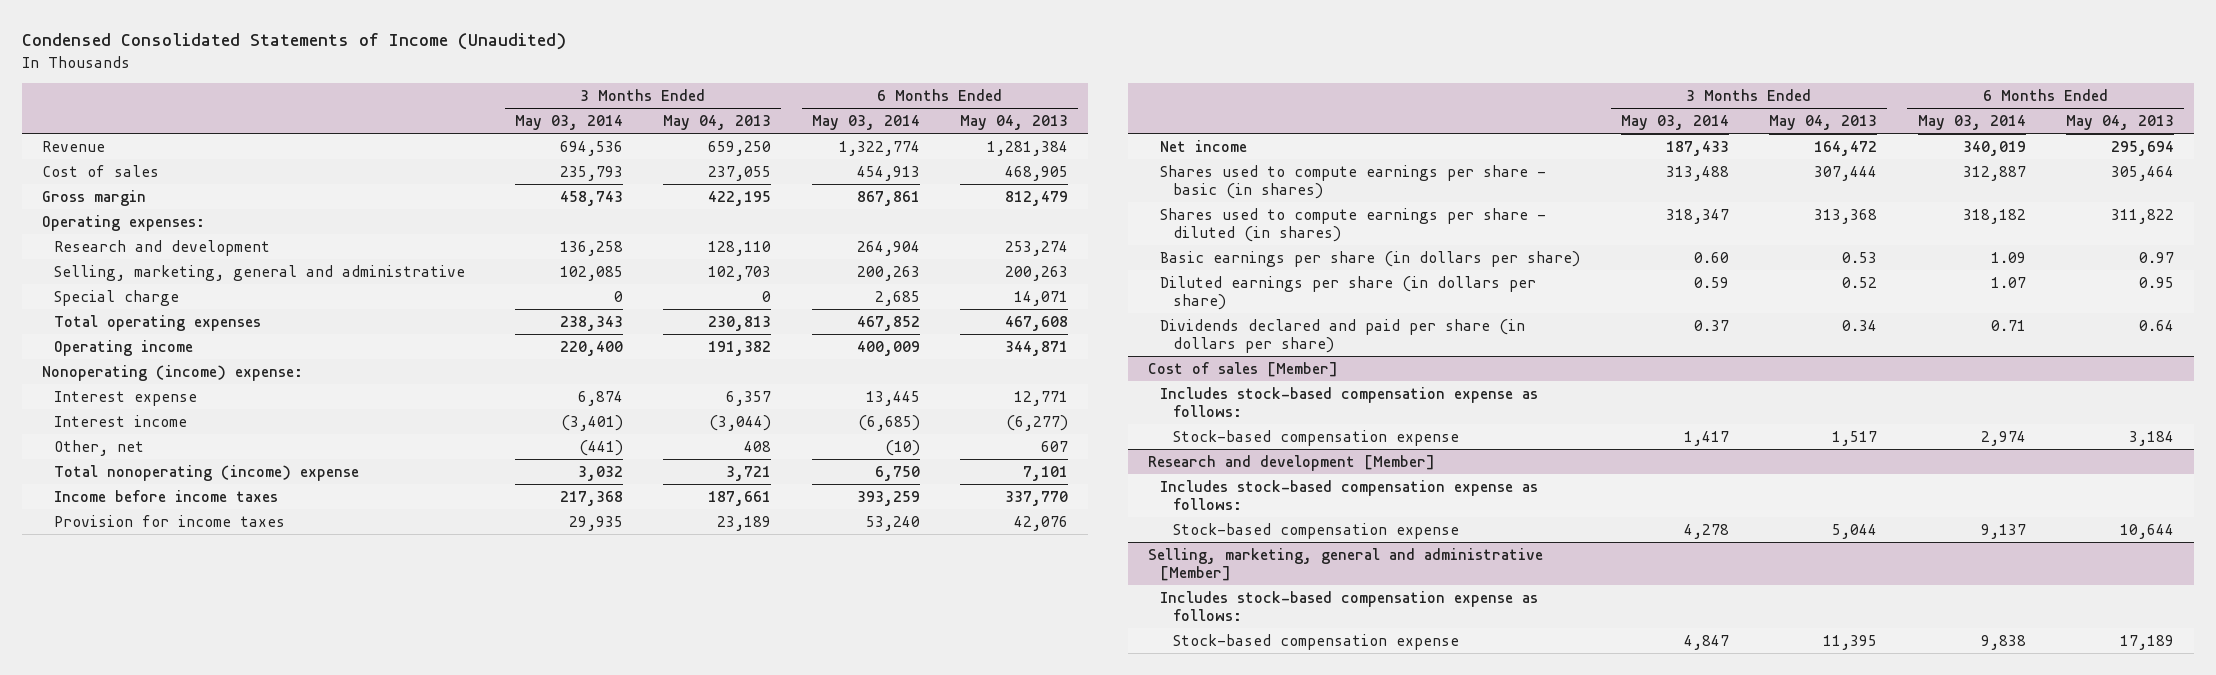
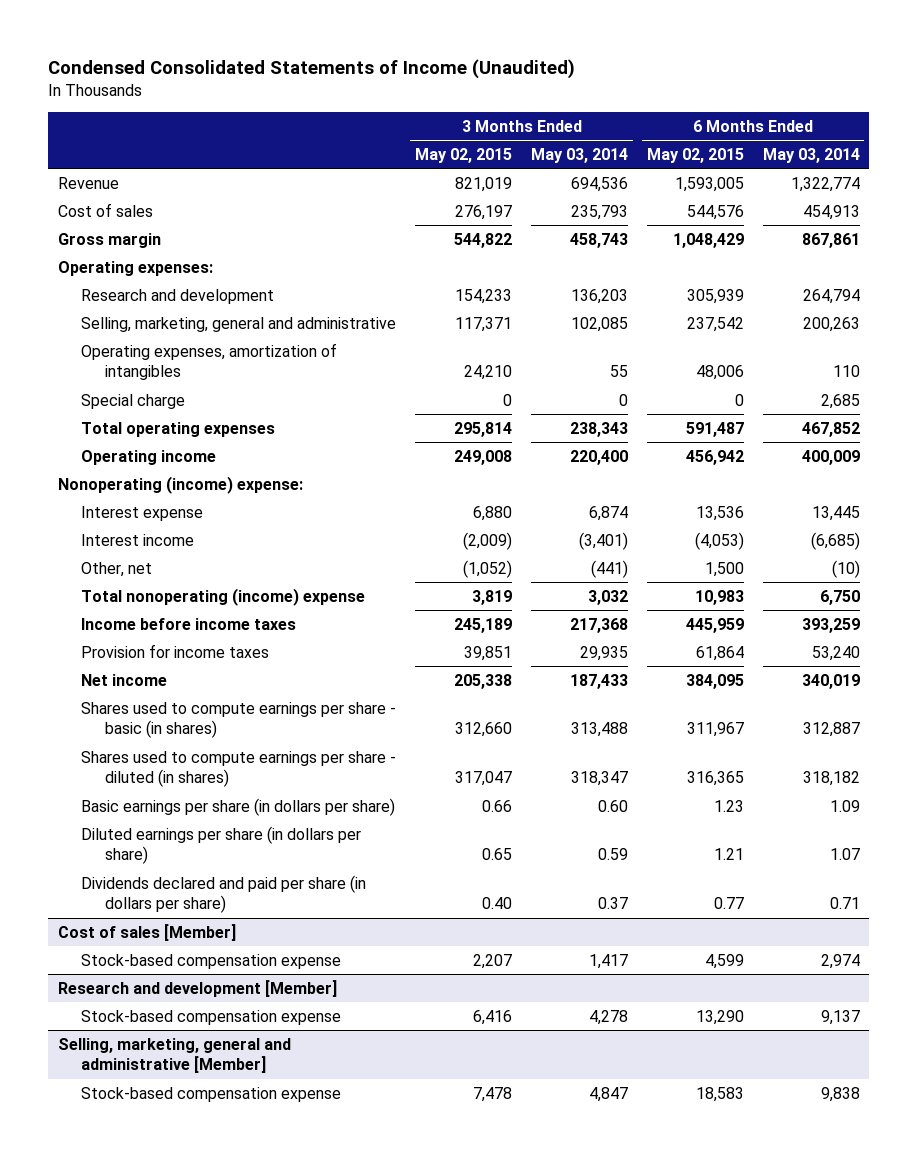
[663,115,772,131] May 04, 2013 -> none
[960,115,1069,131] May 04, 2013 -> none
none -> [415,148,513,164] May 02, 2015
none -> [646,148,744,164] May 02, 2015
[559,240,623,256] 136,258 -> [570,288,628,304] 136,203
[856,240,920,256] 264,904 -> [802,288,860,304] 264,794
none -> [81,342,338,381] Operating expenses, amortization of intangibles
[1160,386,1539,418] Includes stock-based compensation expense as follows: -> none
[1160,479,1539,511] Includes stock-based compensation expense as follows: -> none
[1160,590,1539,622] Includes stock-based compensation expense as follows: -> none

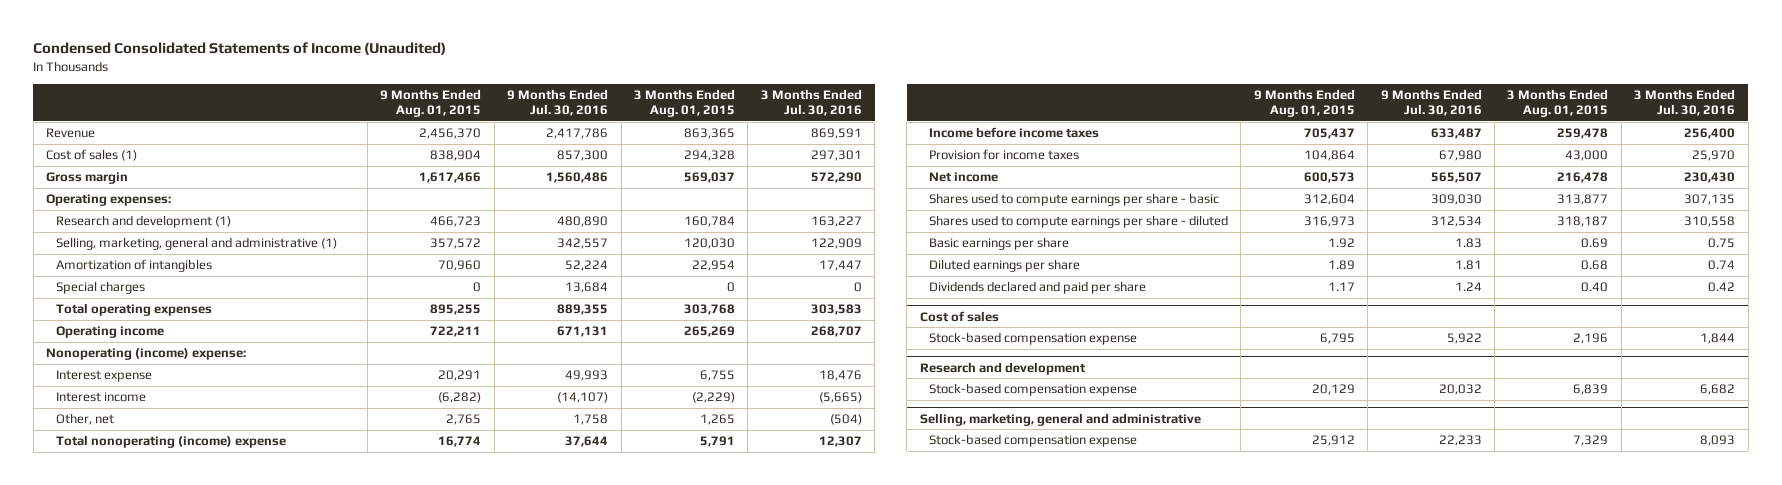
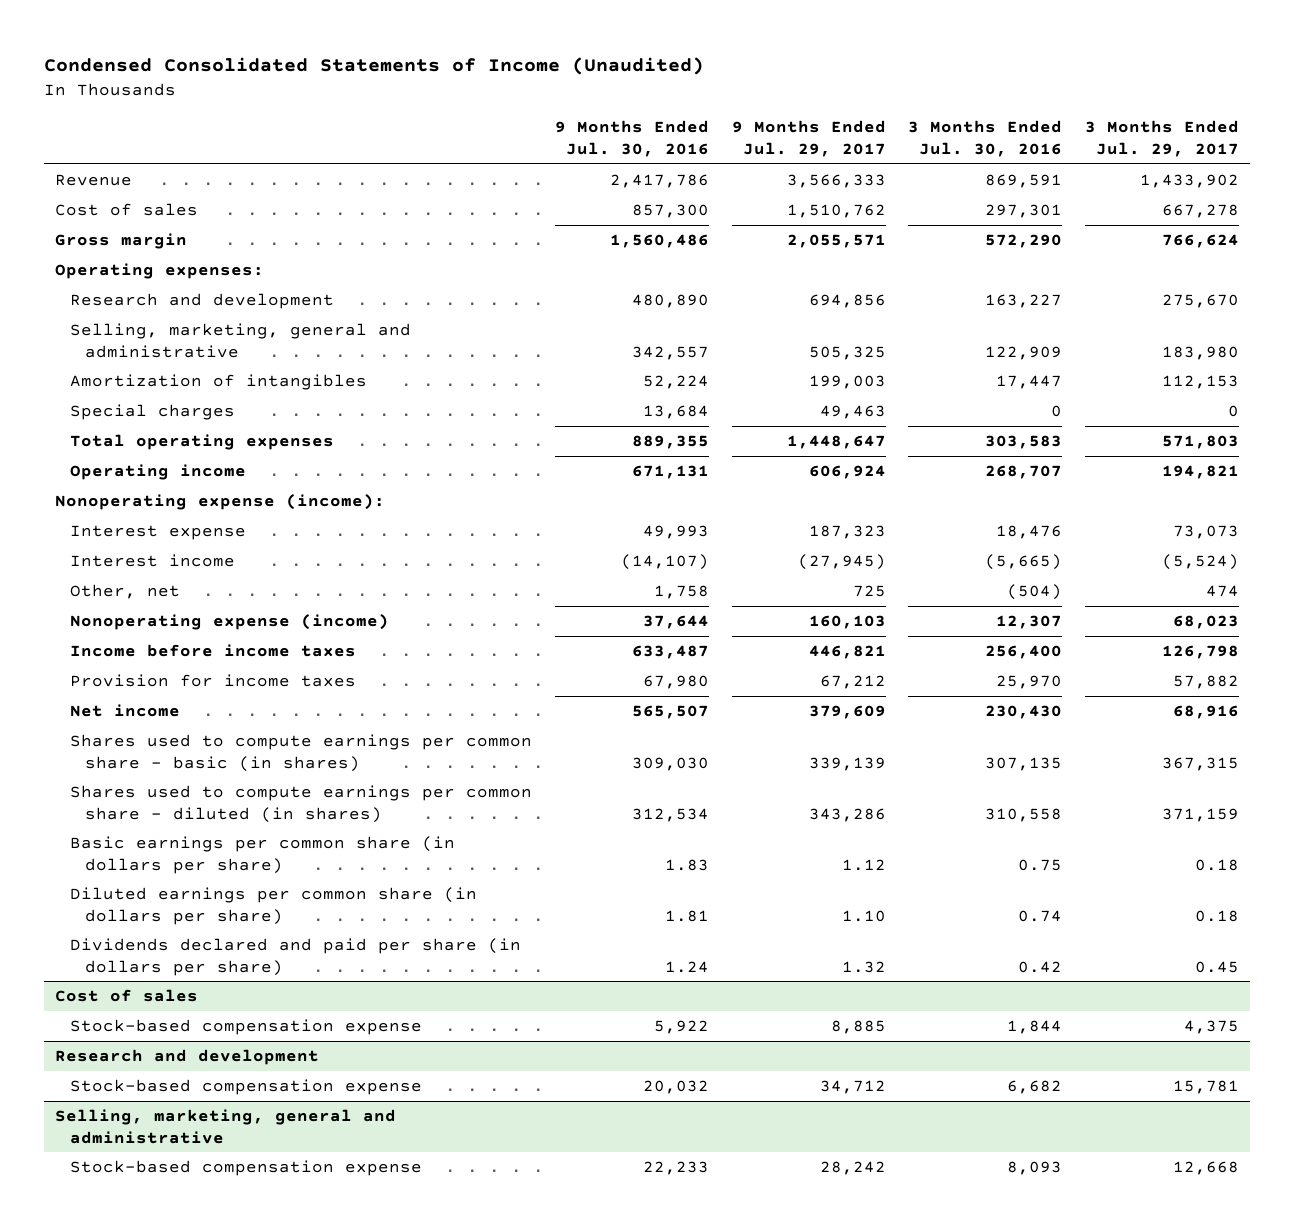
[380,88,482,117] 9 Months Ended Aug. 01, 2015 -> none
[634,88,736,117] 3 Months Ended Aug. 01, 2015 -> none
none -> [731,120,886,158] 9 Months Ended Jul. 29, 2017
none -> [1084,120,1239,158] 3 Months Ended Jul. 29, 2017
[46,149,138,162] Cost of sales (1) -> [55,202,199,216] Cost of sales
[55,215,231,229] Research and development (1) -> [70,292,335,309] Research and development
[55,237,337,251] Selling, marketing, general and administrative (1) -> [70,322,412,358] Selling, marketing, general and administrative
[46,348,247,361] Nonoperating (income) expense: -> [55,493,386,510] Nonoperating expense (income):
[55,435,286,449] Total nonoperating (income) expense -> [70,613,390,630] Nonoperating expense (income)
[928,193,1219,207] Shares used to compute earnings per share - basic -> [70,733,533,772] Shares used to compute earnings per common share - basic (in shares)
[928,215,1228,229] Shares used to compute earnings per share - diluted -> [70,784,533,823] Shares used to compute earnings per common share - diluted (in shares)
[928,237,1069,251] Basic earnings per share -> [70,835,456,874] Basic earnings per common share (in dollars per share)
[928,259,1080,273] Diluted earnings per share -> [70,886,478,925] Diluted earnings per common share (in dollars per share)
[928,281,1146,295] Dividends declared and paid per share -> [70,937,522,976] Dividends declared and paid per share (in dollars per share)

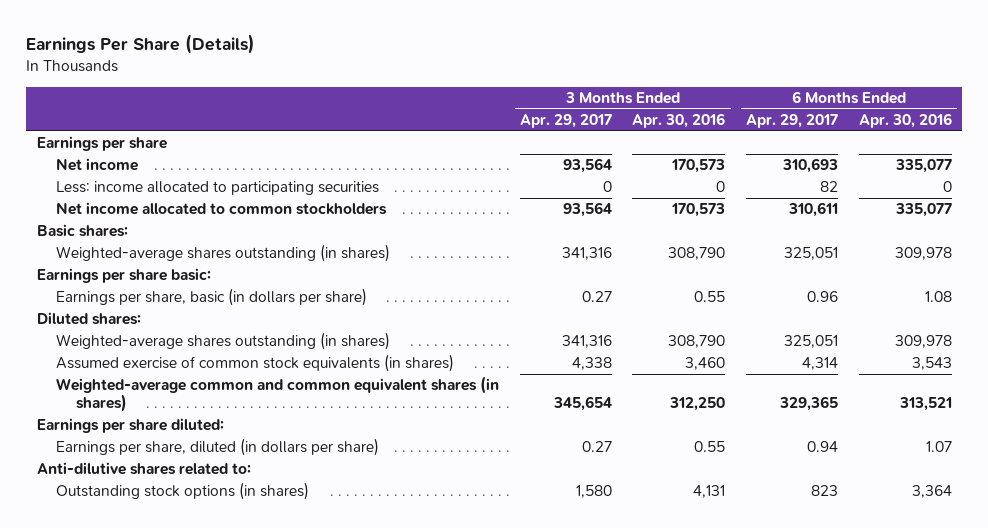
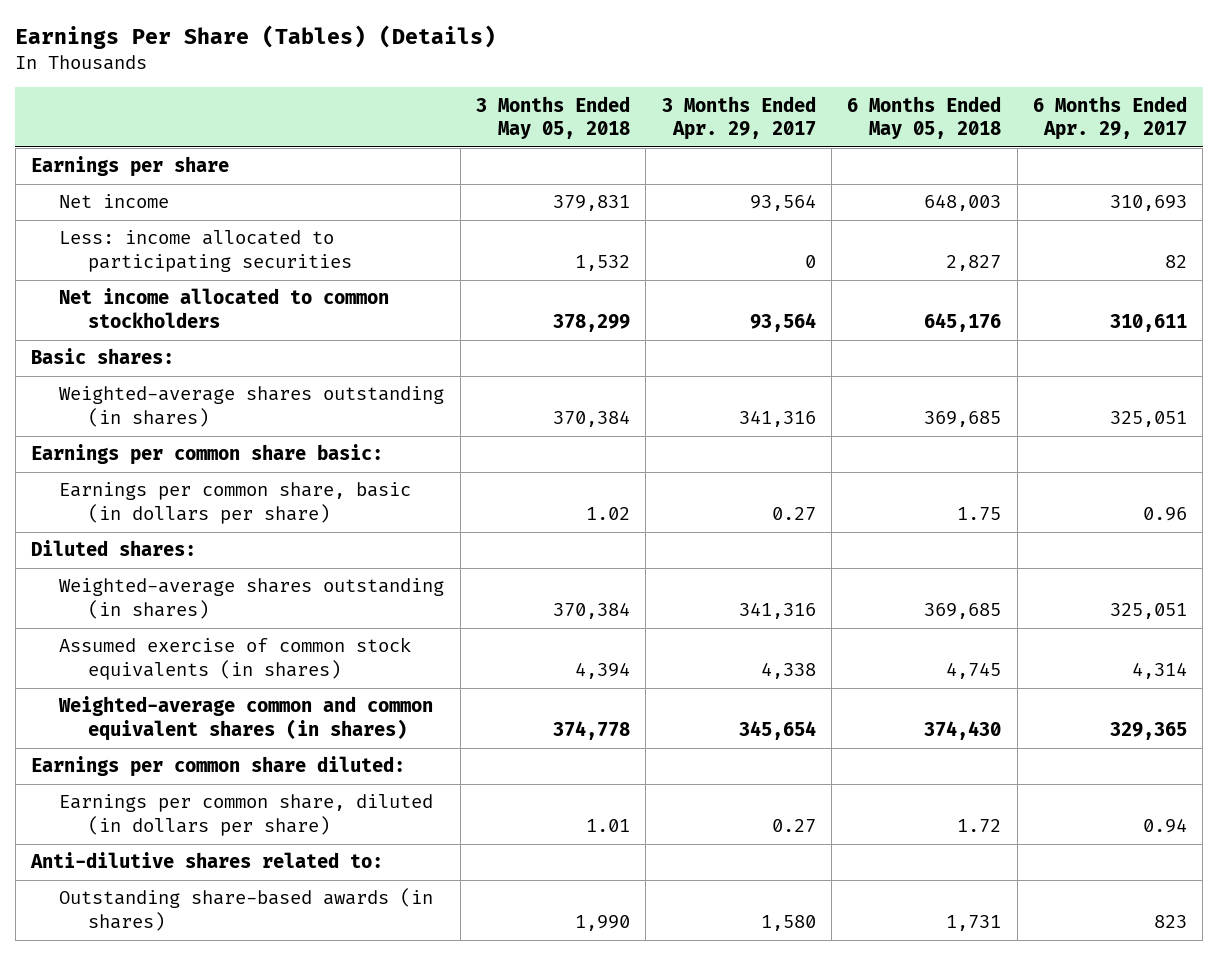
[26,34,256,55] Earnings Per Share (Details) -> [15,24,497,49] Earnings Per Share (Tables) (Details)
[632,112,726,128] Apr. 30, 2016 -> none
[858,112,952,128] Apr. 30, 2016 -> none
none -> [476,95,631,140] 3 Months Ended May 05, 2018
none -> [847,95,1002,140] 6 Months Ended May 05, 2018
[36,268,211,284] Earnings per share basic: -> [31,444,384,466] Earnings per common share basic:
[56,288,368,307] Earnings per share, basic (in dollars per share) -> [59,482,412,525] Earnings per common share, basic (in dollars per share)
[36,418,224,434] Earnings per share diluted: -> [31,756,406,778] Earnings per common share diluted:
[56,438,380,457] Earnings per share, diluted (in dollars per share) -> [59,794,434,837] Earnings per common share, diluted (in dollars per share)
[56,482,310,501] Outstanding stock options (in shares) -> [59,888,434,932] Outstanding share-based awards (in shares)

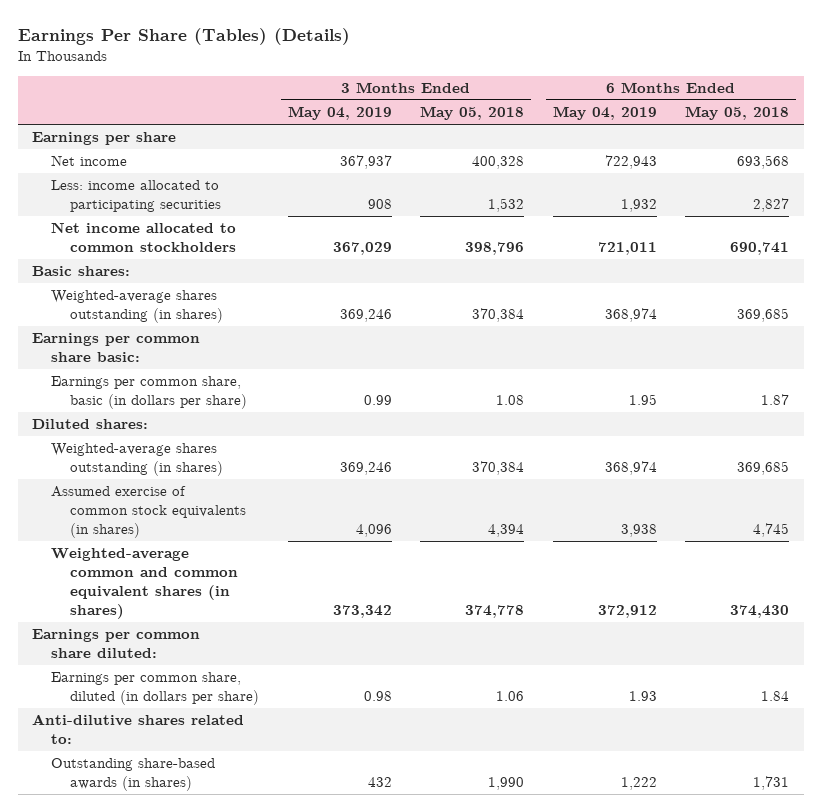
[661,95,816,141] 3 Months Ended Apr. 29, 2017 -> none
[1033,95,1188,141] 6 Months Ended Apr. 29, 2017 -> none
none -> [287,106,392,121] May 04, 2019
none -> [552,106,657,121] May 04, 2019
[553,195,631,212] 379,831 -> [472,156,525,170] 400,328
[924,194,1002,212] 648,003 -> [737,155,790,170] 693,568
[553,314,631,333] 378,299 -> [465,242,525,256] 398,796
[924,313,1002,333] 645,176 -> [730,242,790,256] 690,741
[586,507,631,521] 1.02 -> [496,395,525,406] 1.08
[957,507,1002,521] 1.75 -> [761,394,790,406] 1.87
[586,819,631,833] 1.01 -> [496,691,525,702] 1.06
[957,819,1002,833] 1.72 -> [761,691,790,702] 1.84

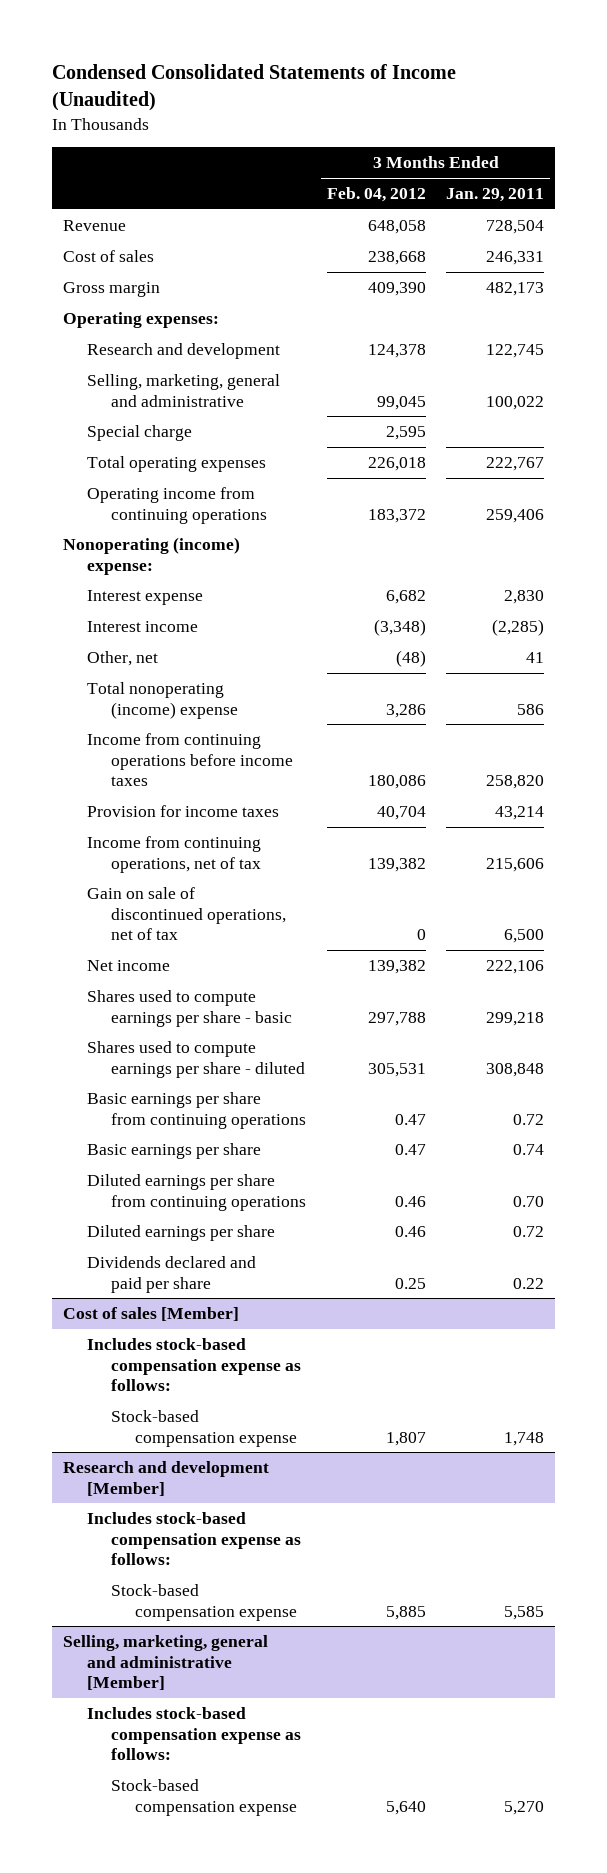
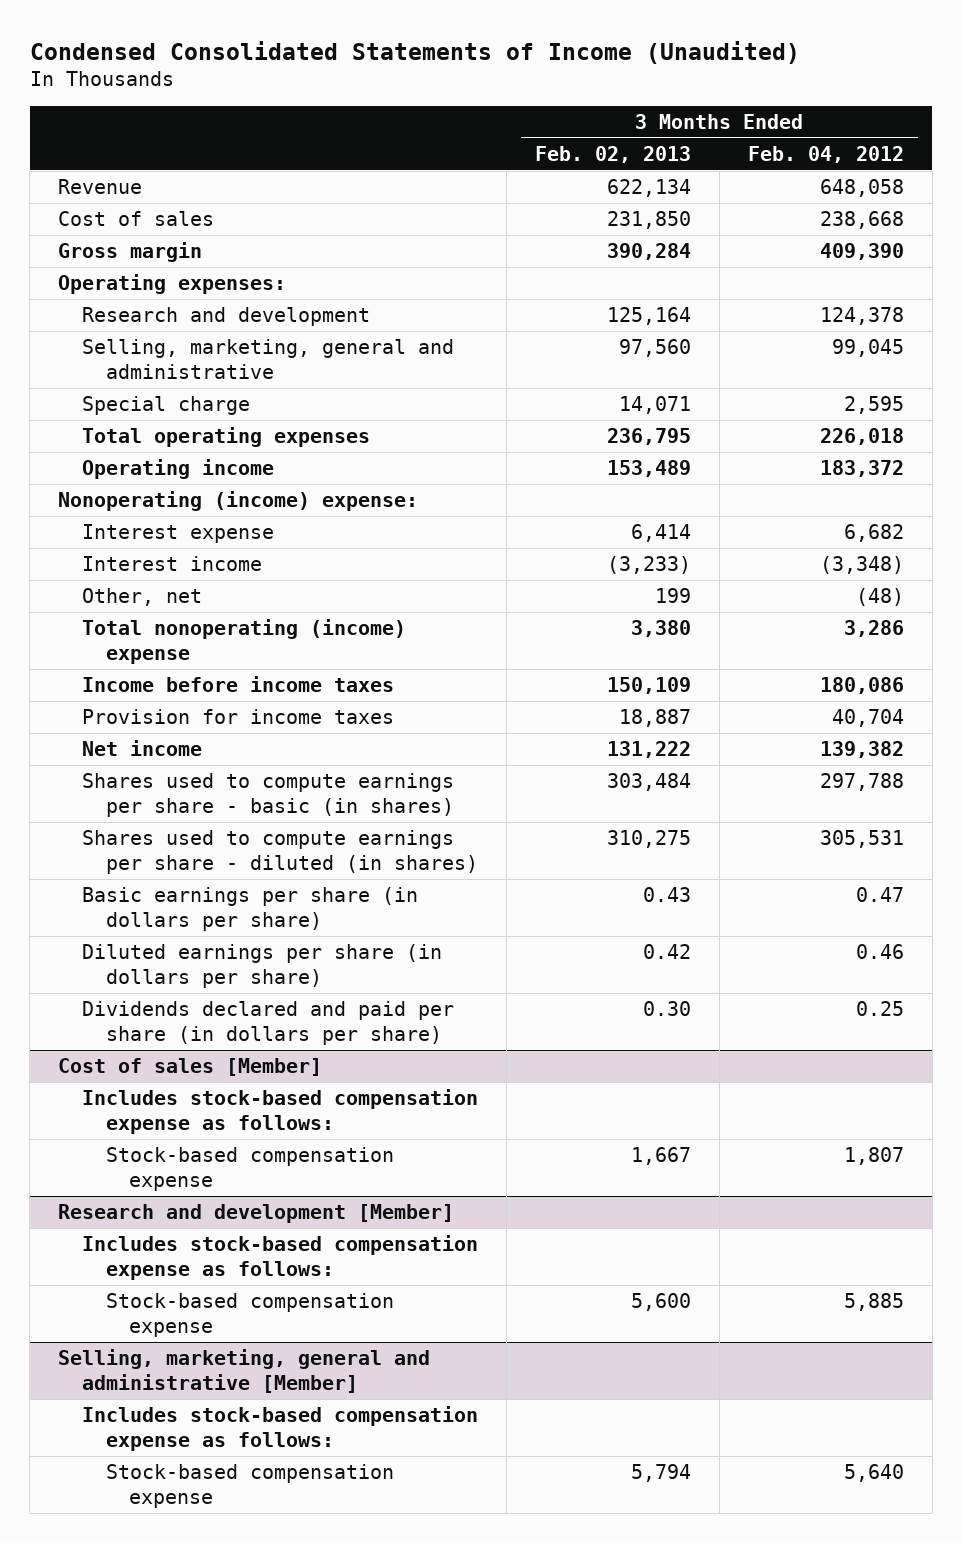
[446,188,545,203] Jan. 29, 2011 -> none
none -> [534,145,691,163] Feb. 02, 2013
[86,487,267,524] Operating income from continuing operations -> [81,459,274,480] Operating income
[86,733,293,787] Income from continuing operations before income taxes -> [81,676,394,693] Income before income taxes
[86,836,261,873] Income from continuing operations, net of tax -> none
[86,887,286,941] Gain on sale of discontinued operations, net of tax -> none
[86,1092,306,1129] Basic earnings per share from continuing operations -> none
[86,1174,306,1211] Diluted earnings per share from continuing operations -> none
[86,990,292,1027] Shares used to compute earnings per share - basic -> [81,773,454,817] Shares used to compute earnings per share - basic (in shares)
[86,1041,305,1078] Shares used to compute earnings per share - diluted -> [81,830,478,874] Shares used to compute earnings per share - diluted (in shares)
[86,1143,261,1160] Basic earnings per share -> [81,887,418,931] Basic earnings per share (in dollars per share)
[86,1225,275,1242] Diluted earnings per share -> [81,944,442,988] Diluted earnings per share (in dollars per share)
[86,1256,256,1293] Dividends declared and paid per share -> [81,1001,454,1045] Dividends declared and paid per share (in dollars per share)

